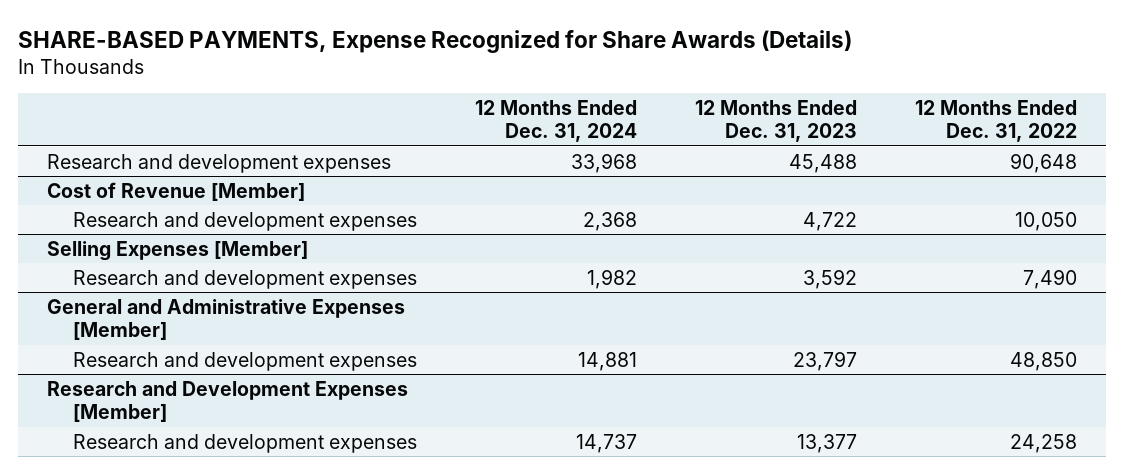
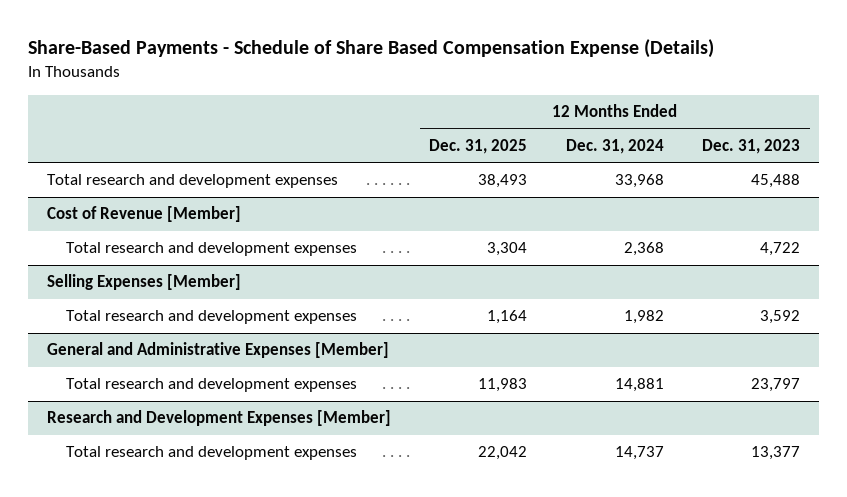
[17,29,852,53] SHARE-BASED PAYMENTS, Expense Recognized for Share Awards (Details) -> [27,39,714,59] Share-Based Payments - Schedule of Share Based Compensation Expense (Details)
[914,100,1077,143] 12 Months Ended Dec. 31, 2022 -> none
none -> [429,138,528,154] Dec. 31, 2025
[46,153,391,173] Research and development expenses -> [46,174,338,189] Total research and development expenses
[72,211,417,231] Research and development expenses -> [65,242,357,257] Total research and development expenses
[72,269,417,289] Research and development expenses -> [65,310,357,325] Total research and development expenses
[72,351,417,371] Research and development expenses -> [65,378,357,393] Total research and development expenses
[72,433,417,453] Research and development expenses -> [65,446,357,461] Total research and development expenses

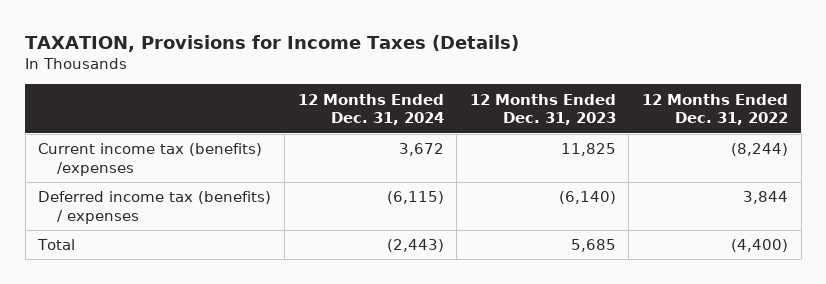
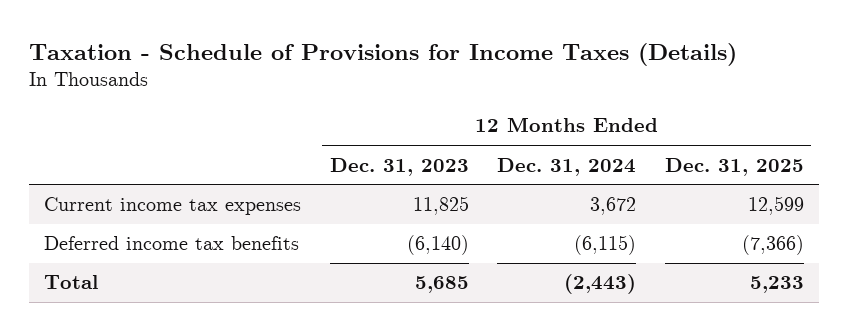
[25,34,520,52] TAXATION, Provisions for Income Taxes (Details) -> [29,42,738,66] Taxation - Schedule of Provisions for Income Taxes (Details)
[641,93,788,126] 12 Months Ended Dec. 31, 2022 -> none
none -> [665,157,805,176] Dec. 31, 2025
[38,143,263,176] Current income tax (benefits) /expenses -> [43,197,301,216] Current income tax expenses
[38,191,272,224] Deferred income tax (benefits) / expenses -> [43,236,299,251] Deferred income tax benefits

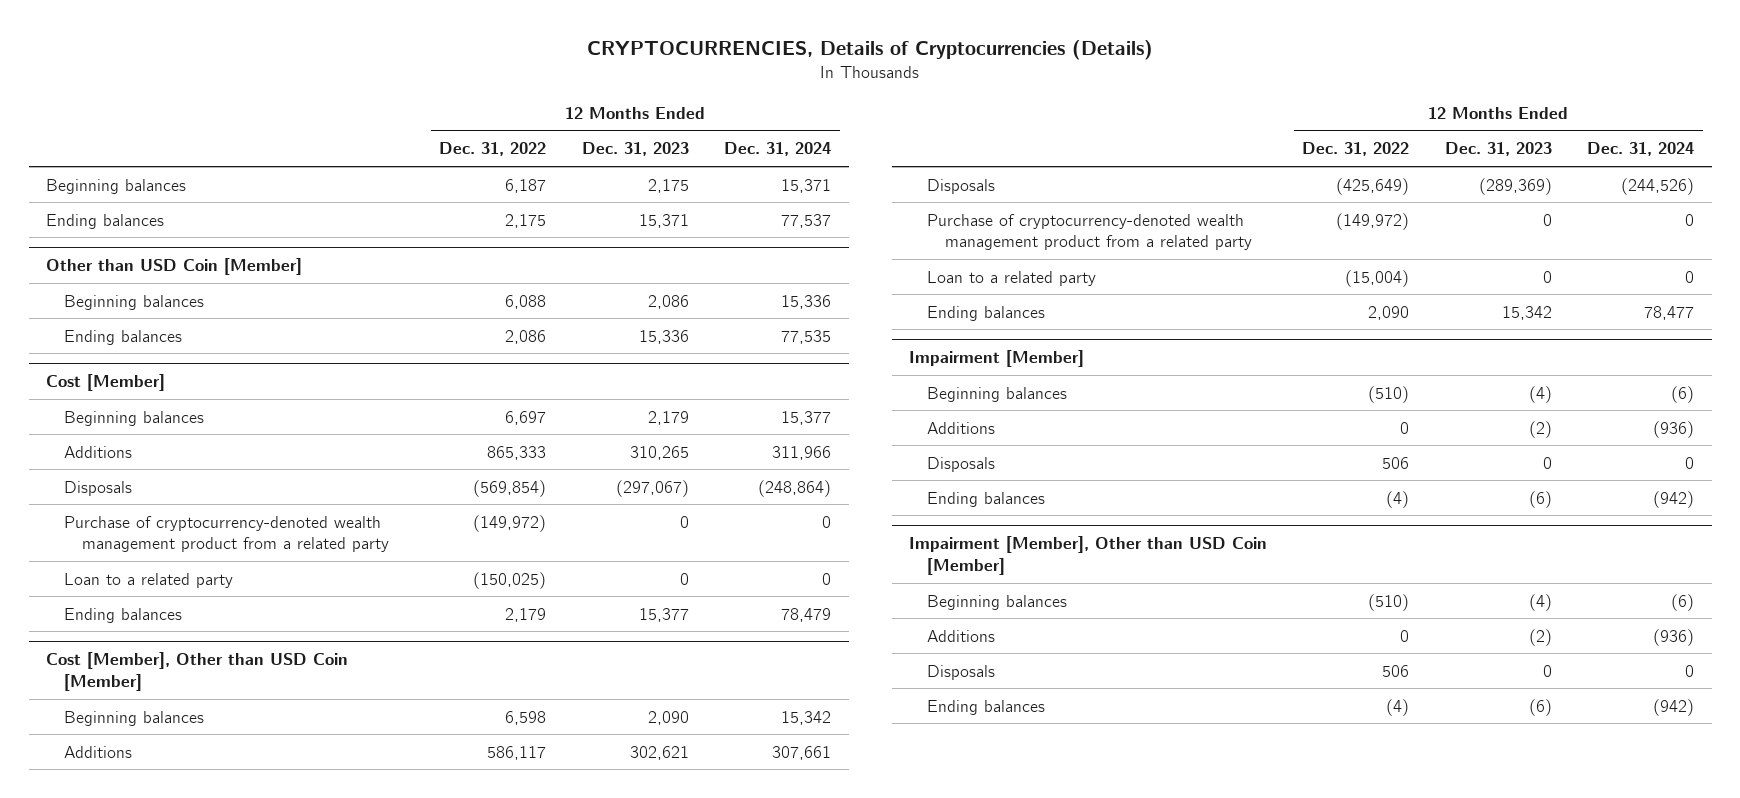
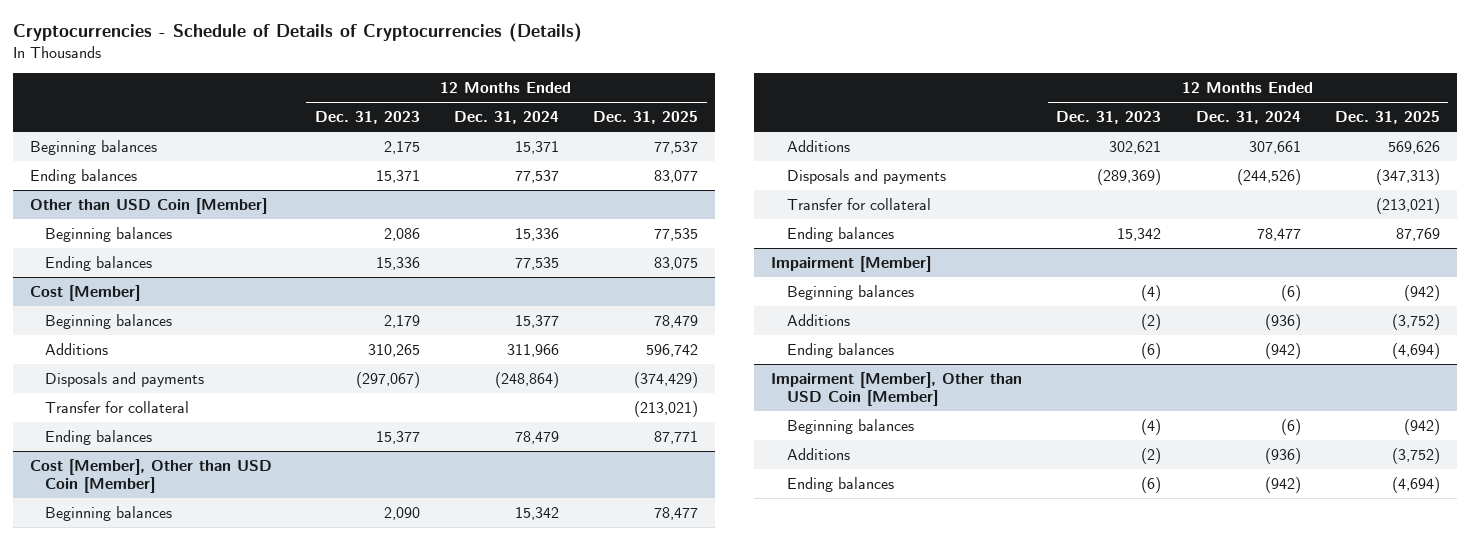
[587,40,1154,61] CRYPTOCURRENCIES, Details of Cryptocurrencies (Details) -> [12,22,582,42] Cryptocurrencies - Schedule of Details of Cryptocurrencies (Details)
[439,142,547,157] Dec. 31, 2022 -> none
none -> [593,111,699,125] Dec. 31, 2025
[64,515,389,553] Purchase of cryptocurrency-denoted wealth management product from a related party -> none
[64,572,234,588] Loan to a related party -> none
[64,480,133,496] Disposals -> [45,371,205,387] Disposals and payments
none -> [45,400,190,413] Transfer for collateral
[926,213,1252,251] Purchase of cryptocurrency-denoted wealth management product from a related party -> none
[926,270,1096,286] Loan to a related party -> none
[926,178,995,194] Disposals -> [786,168,946,184] Disposals and payments
none -> [786,197,931,210] Transfer for collateral
[926,456,995,472] Disposals -> none
[926,664,995,680] Disposals -> none

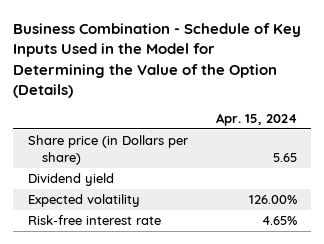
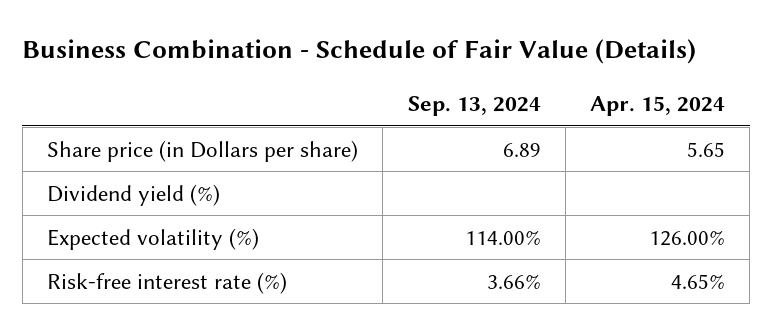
[13,22,302,98] Business Combination - Schedule of Key Inputs Used in the Model for Determining the Value of the Option (Details) -> [22,39,697,65] Business Combination - Schedule of Fair Value (Details)
none -> [407,95,541,116] Sep. 13, 2024
[27,173,114,187] Dividend yield -> [47,183,221,206] Dividend yield (%)
[27,194,140,208] Expected volatility -> [47,227,260,250] Expected volatility (%)
[27,215,161,226] Risk-free interest rate -> [47,271,288,294] Risk-free interest rate (%)

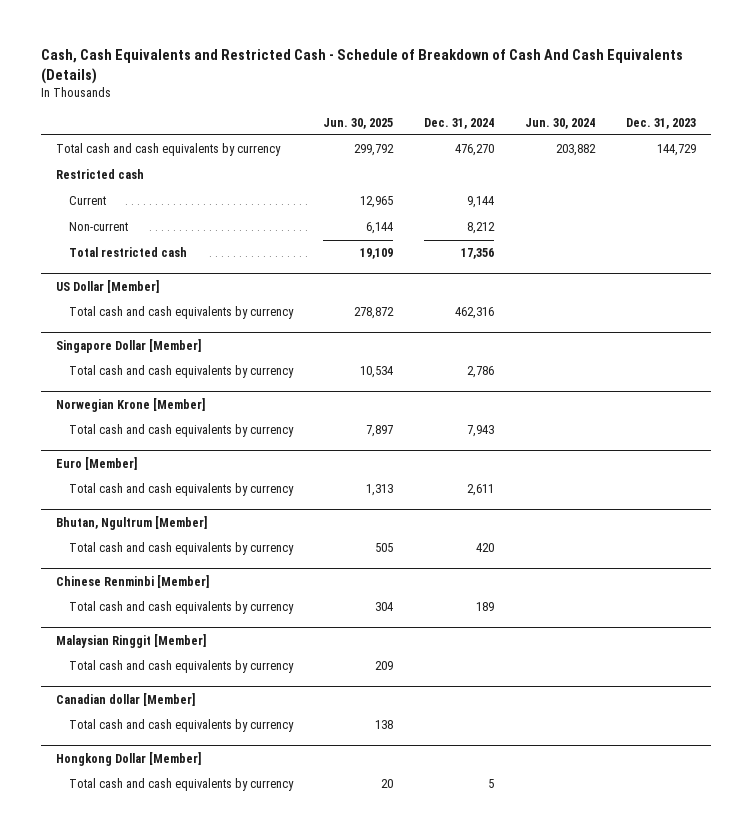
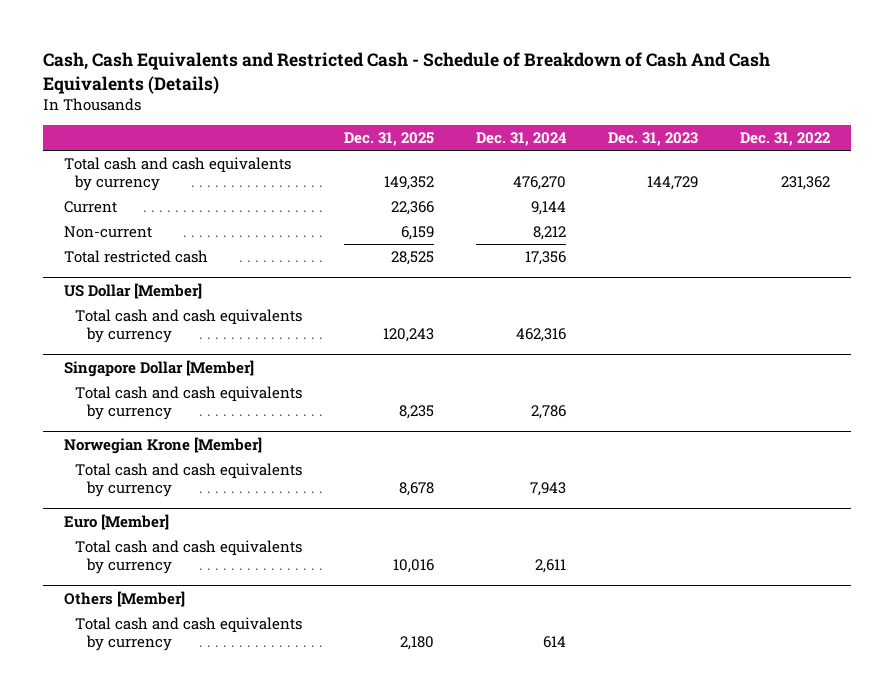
[323,117,394,129] Jun. 30, 2025 -> none
[525,117,596,129] Jun. 30, 2024 -> none
none -> [344,132,435,147] Dec. 31, 2025
none -> [740,132,831,147] Dec. 31, 2022
[56,169,145,180] Restricted cash -> none
[56,516,208,531] Bhutan, Ngultrum [Member] -> none
[56,575,210,589] Chinese Renminbi [Member] -> none
[68,601,294,615] Total cash and cash equivalents by currency -> none
[56,634,207,649] Malaysian Ringgit [Member] -> none
[68,660,294,674] Total cash and cash equivalents by currency -> none
[56,693,196,707] Canadian dollar [Member] -> none
[68,719,294,733] Total cash and cash equivalents by currency -> none
[56,752,202,767] Hongkong Dollar [Member] -> none
[68,778,294,792] Total cash and cash equivalents by currency -> none
none -> [63,590,185,607] Others [Member]
[476,543,495,553] 420 -> [543,635,567,648] 614

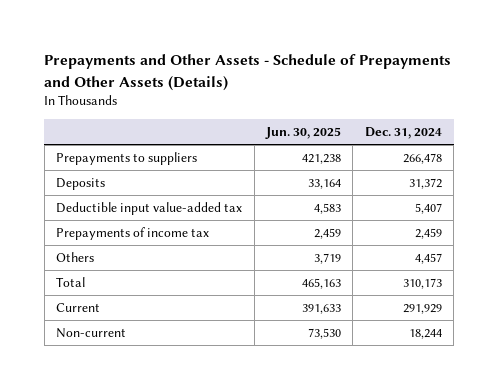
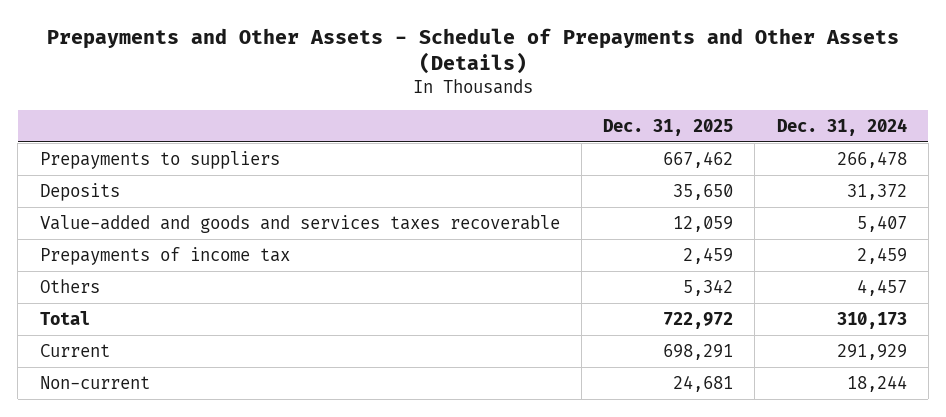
[265,127,342,140] Jun. 30, 2025 -> none
none -> [603,118,734,136] Dec. 31, 2025
[56,202,243,216] Deductible input value-added tax -> [39,215,560,234] Value-added and goods and services taxes recoverable

